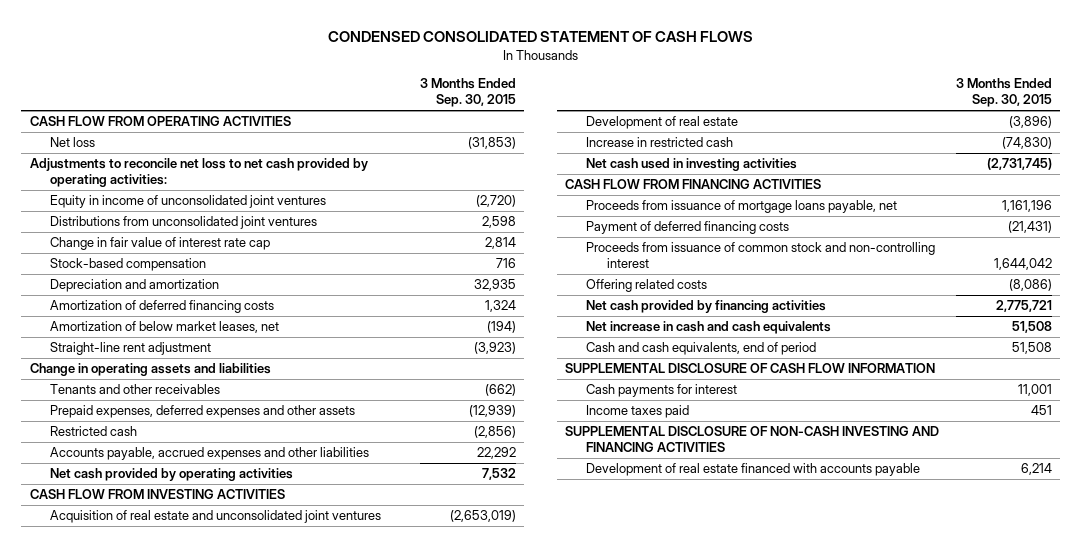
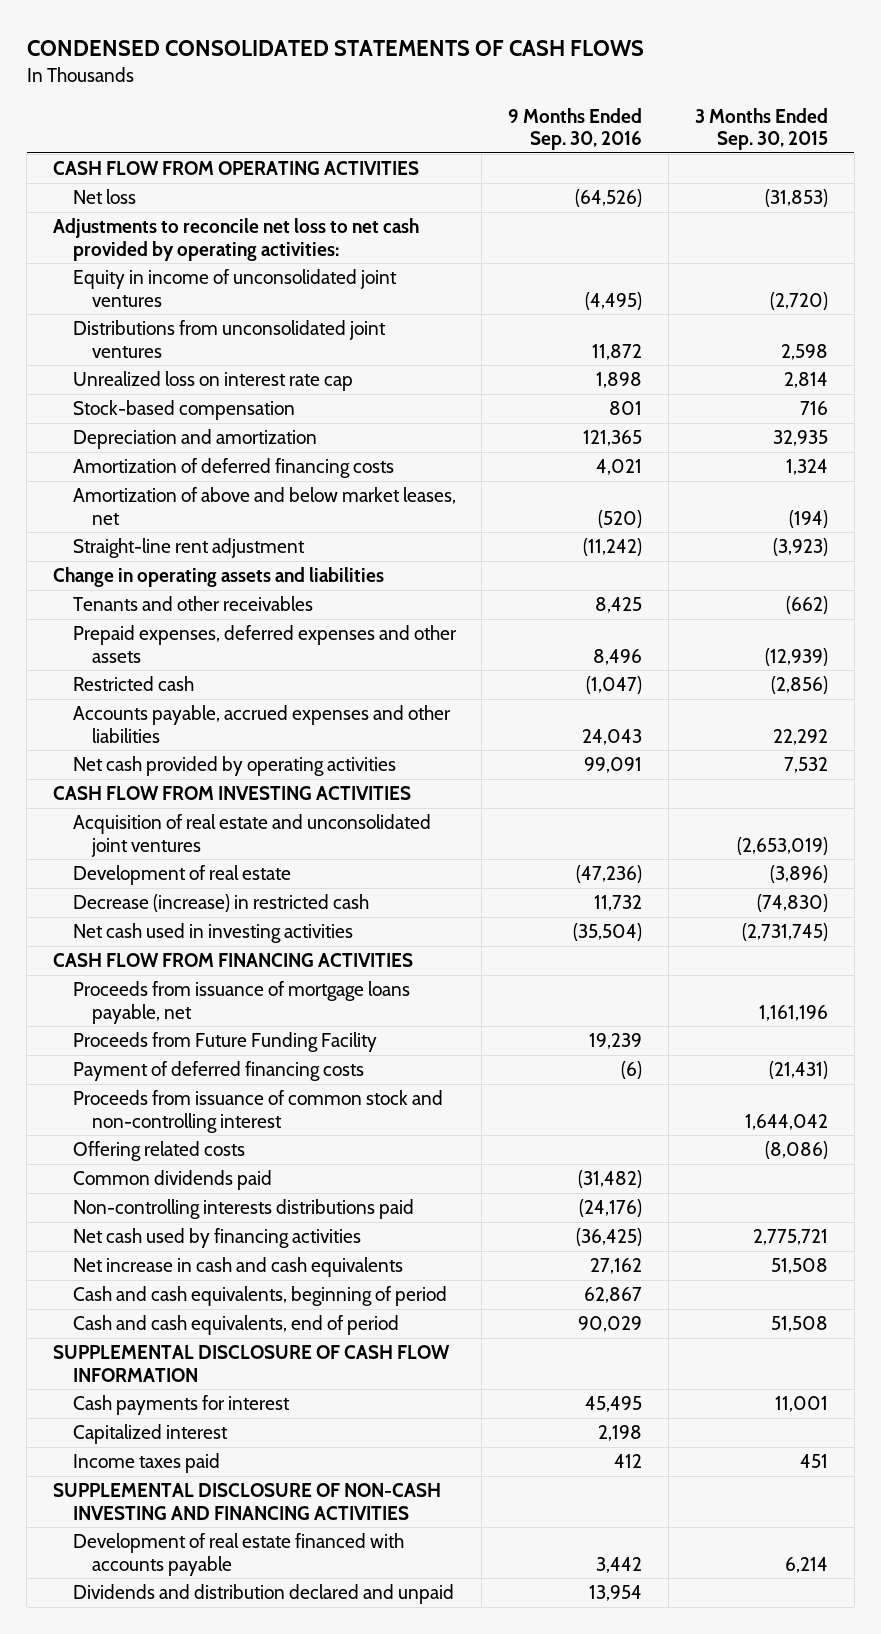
[327,30,753,42] CONDENSED CONSOLIDATED STATEMENT OF CASH FLOWS -> [26,40,644,57] CONDENSED CONSOLIDATED STATEMENTS OF CASH FLOWS
none -> [508,107,643,150] 9 Months Ended Sep. 30, 2016
[50,237,271,251] Change in fair value of interest rate cap -> [72,371,353,392] Unrealized loss on interest rate cap
[50,321,280,334] Amortization of below market leases, net -> [72,487,456,525] Amortization of above and below market leases, net
[586,137,734,148] Increase in restricted cash -> [72,894,369,913] Decrease (increase) in restricted cash
none -> [72,1032,377,1053] Proceeds from Future Funding Facility
none -> [72,1170,272,1191] Common dividends paid
none -> [72,1199,414,1220] Non-controlling interests distributions paid
[586,300,827,314] Net cash provided by financing activities -> [72,1228,361,1249] Net cash used by financing activities
none -> [72,1286,447,1307] Cash and cash equivalents, beginning of period
none -> [72,1424,228,1445] Capitalized interest
none -> [72,1584,454,1605] Dividends and distribution declared and unpaid

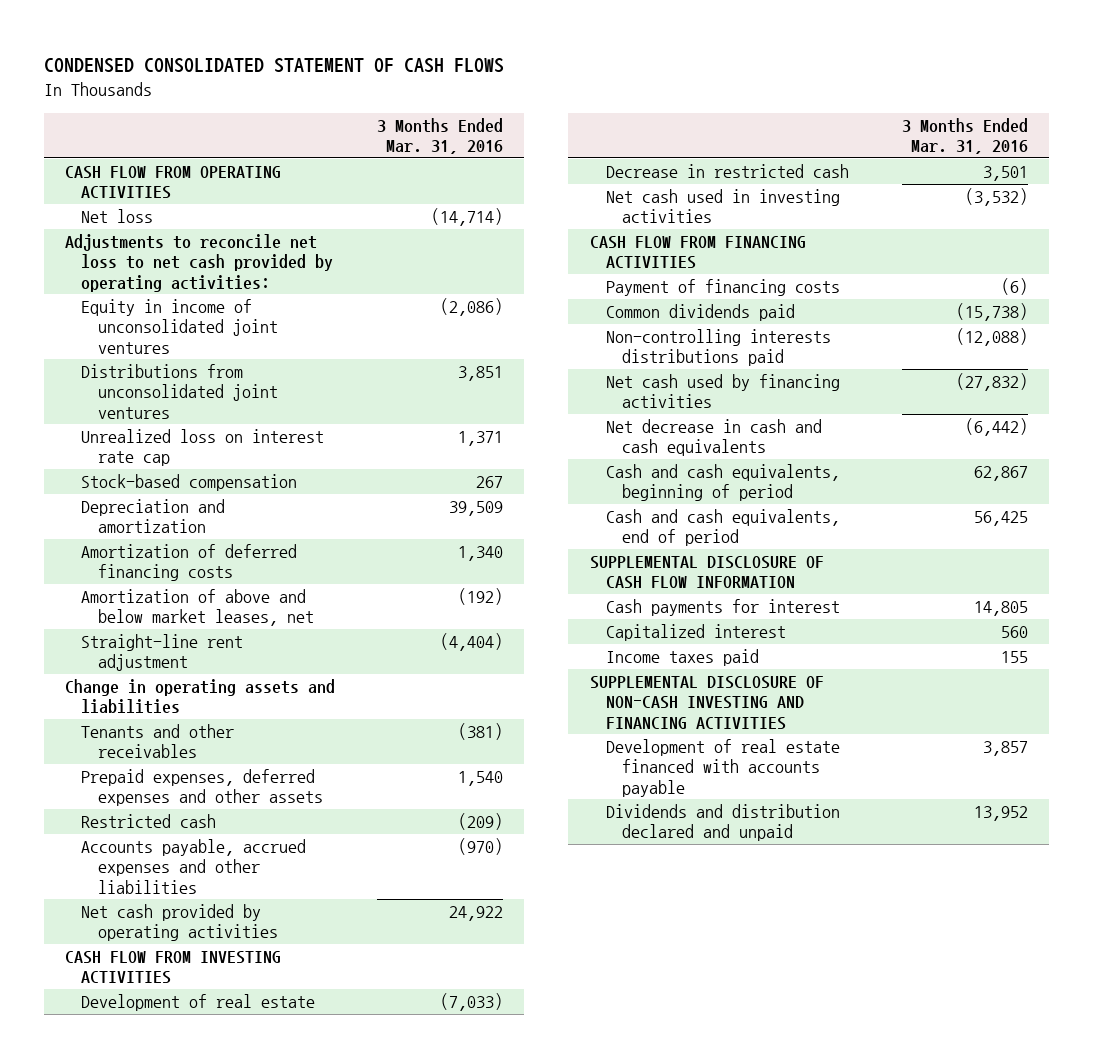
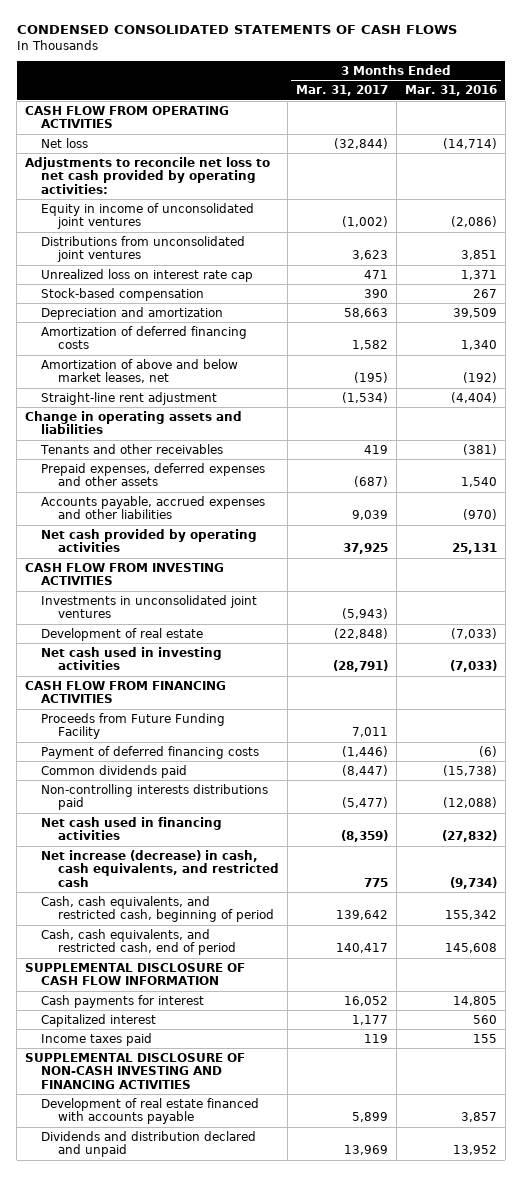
[44,58,505,74] CONDENSED CONSOLIDATED STATEMENT OF CASH FLOWS -> [16,25,457,35] CONDENSED CONSOLIDATED STATEMENTS OF CASH FLOWS
none -> [295,85,388,97] Mar. 31, 2017
[81,814,217,829] Restricted cash -> none
[449,906,504,922] 24,922 -> [451,543,497,555] 25,131
none -> [41,594,258,619] Investments in unconsolidated joint ventures
[605,164,849,179] Decrease in restricted cash -> none
[964,188,1028,207] (3,532) -> [449,660,497,673] (7,033)
none -> [41,712,226,740] Proceeds from Future Funding Facility
[605,279,840,297] Payment of financing costs -> [41,745,260,759] Payment of deferred financing costs
[605,374,840,409] Net cash used by financing activities -> [41,816,223,841] Net cash used in financing activities
[605,419,822,457] Net decrease in cash and cash equivalents -> [41,849,279,887] Net increase (decrease) in cash, cash equivalents, and restricted cash
[964,418,1028,437] (6,442) -> [449,876,497,889] (9,734)
[605,464,840,502] Cash and cash equivalents, beginning of period -> [41,895,274,923] Cash, cash equivalents, and restricted cash, beginning of period
[973,466,1028,482] 62,867 -> [444,910,497,921] 155,342
[605,509,840,547] Cash and cash equivalents, end of period -> [41,928,236,956] Cash, cash equivalents, and restricted cash, end of period
[973,511,1028,527] 56,425 -> [444,943,497,954] 145,608

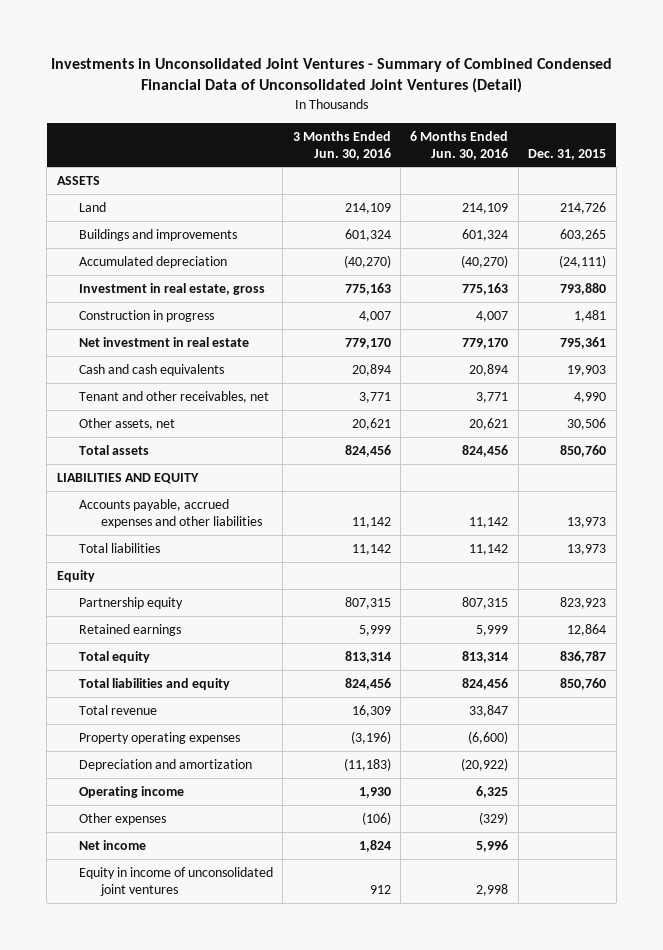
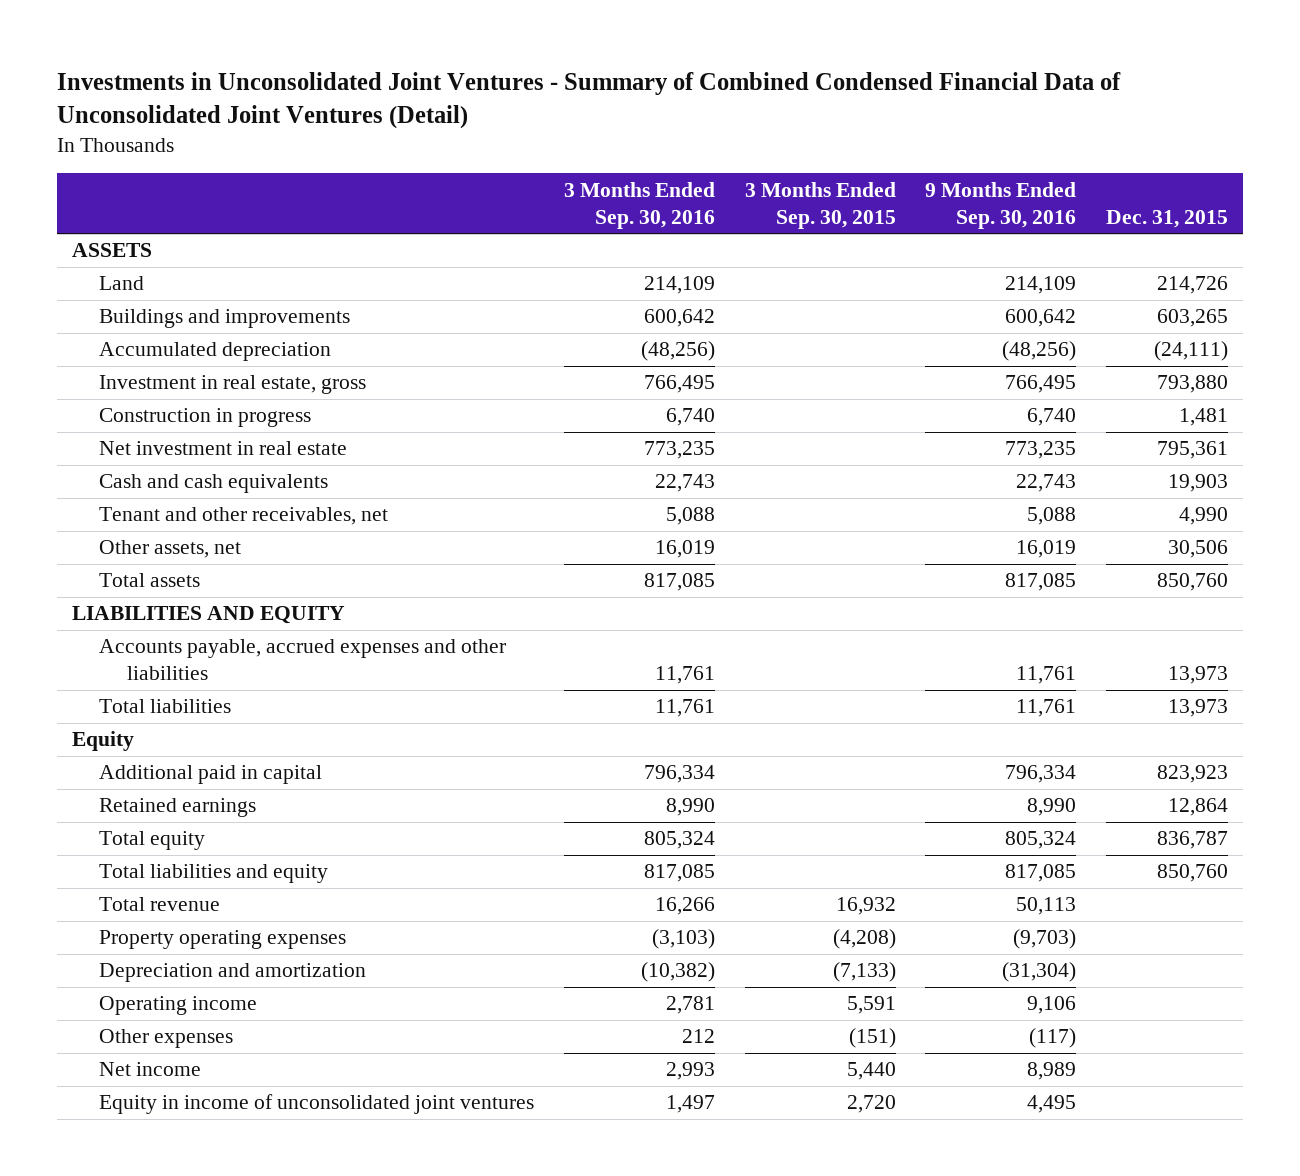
[292,130,391,160] 3 Months Ended Jun. 30, 2016 -> none
[410,130,509,160] 6 Months Ended Jun. 30, 2016 -> none
none -> [564,181,716,229] 3 Months Ended Sep. 30, 2016
none -> [744,181,896,229] 3 Months Ended Sep. 30, 2015
none -> [925,181,1077,229] 9 Months Ended Sep. 30, 2016
[78,596,183,609] Partnership equity -> [99,765,323,785] Additional paid in capital

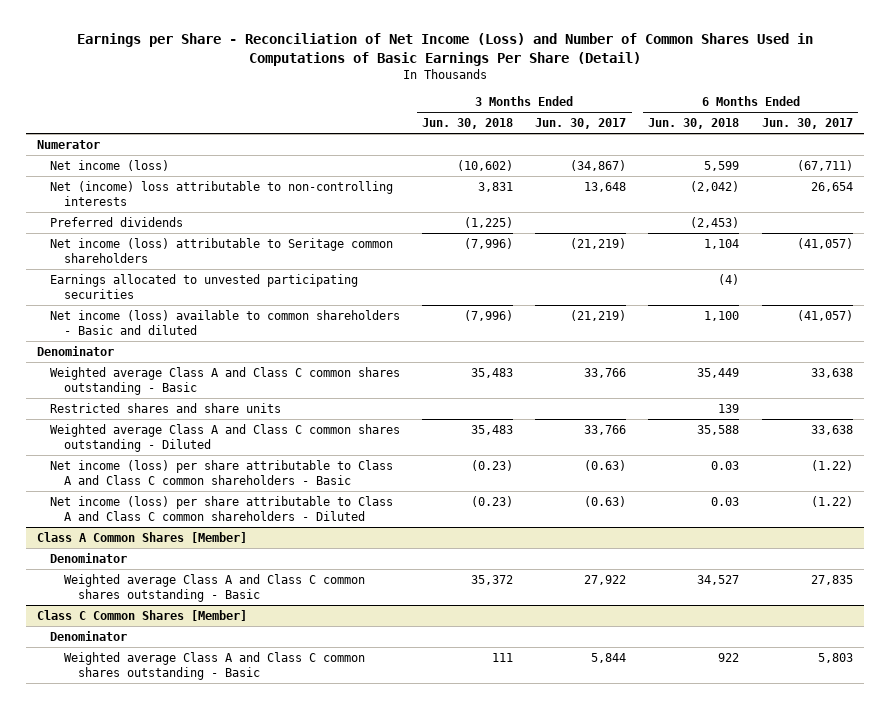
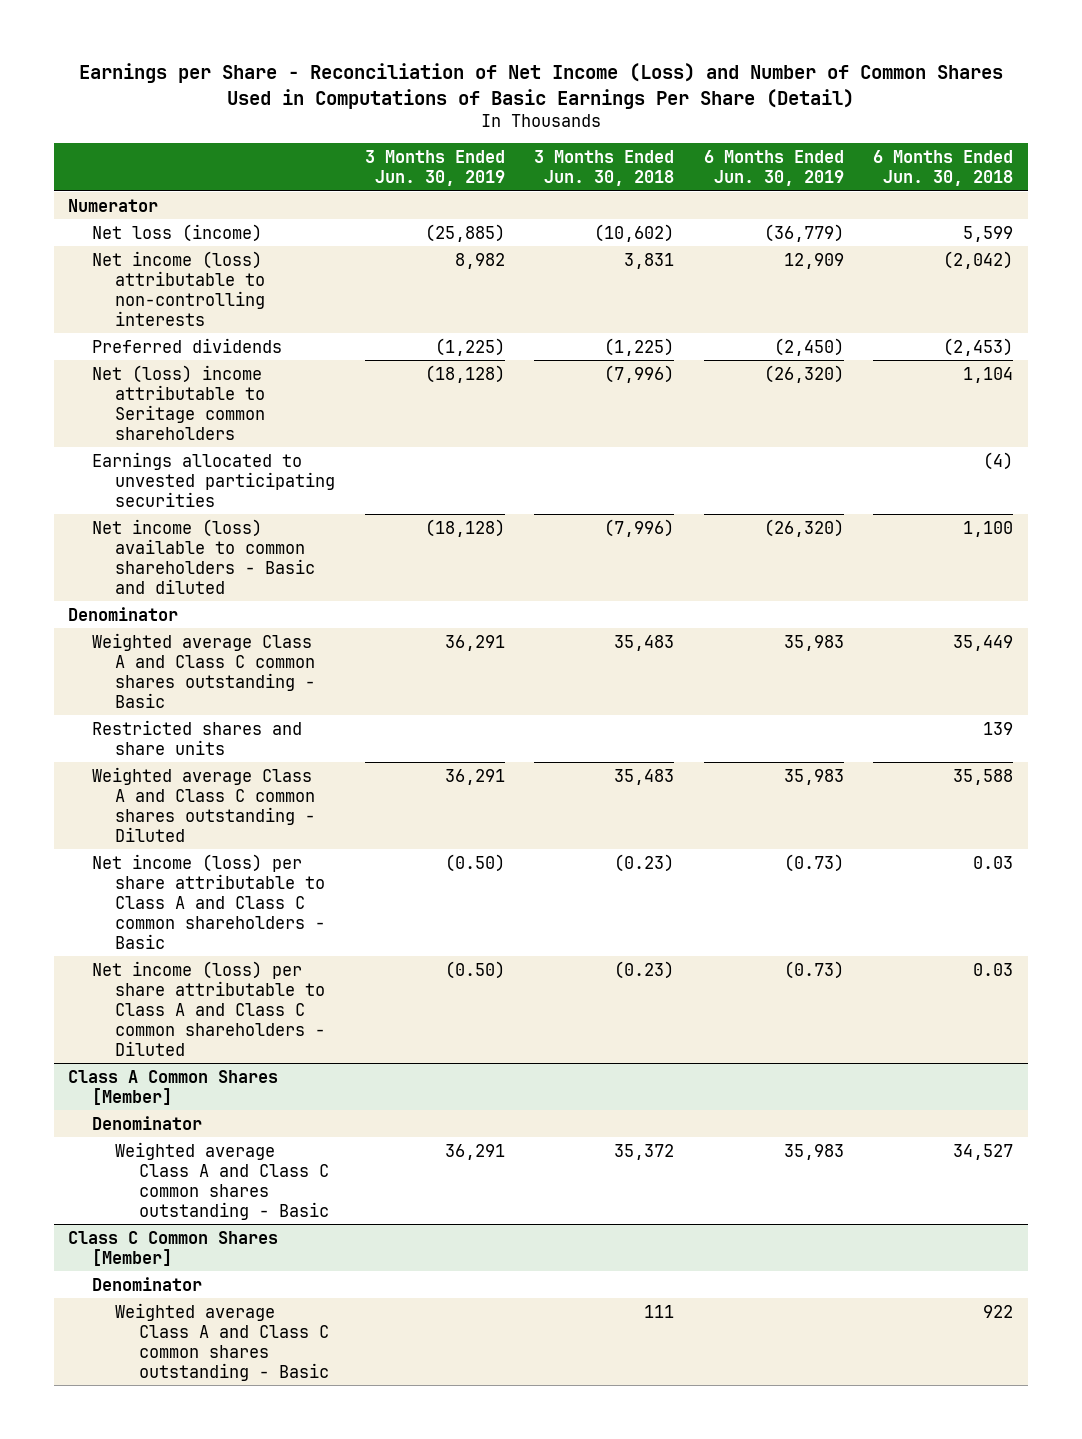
[535,117,627,129] Jun. 30, 2017 -> none
[761,117,853,129] Jun. 30, 2017 -> none
none -> [364,150,505,187] 3 Months Ended Jun. 30, 2019
none -> [703,150,844,187] 6 Months Ended Jun. 30, 2019
[50,159,170,171] Net income (loss) -> [91,223,262,242] Net loss (income)
[50,180,394,206] Net (income) loss attributable to non-controlling interests -> [91,250,266,326] Net income (loss) attributable to non-controlling interests
[50,237,394,263] Net income (loss) attributable to Seritage common shareholders -> [91,364,266,440] Net (loss) income attributable to Seritage common shareholders

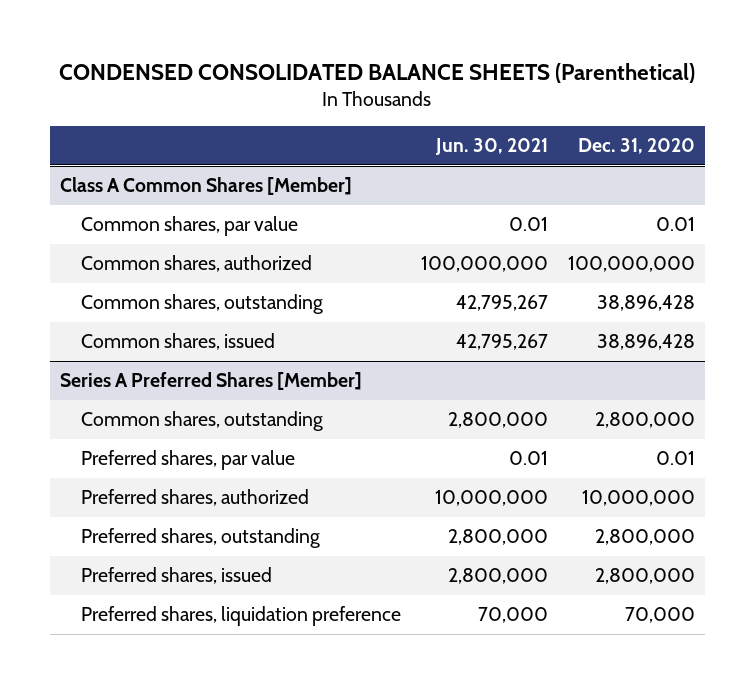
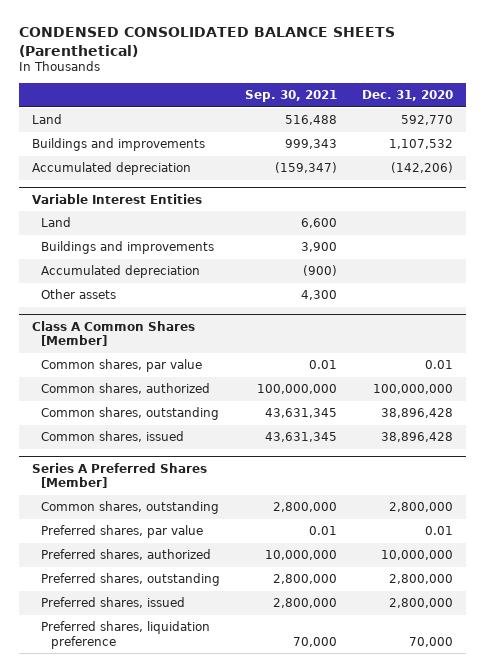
[435,138,549,156] Jun. 30, 2021 -> none
none -> [245,90,338,103] Sep. 30, 2021
none -> [31,114,62,125] Land
none -> [31,138,205,152] Buildings and improvements
none -> [31,162,191,176] Accumulated depreciation
none -> [31,193,202,204] Variable Interest Entities
none -> [41,217,72,228] Land
none -> [41,241,215,255] Buildings and improvements
none -> [41,265,201,279] Accumulated depreciation
none -> [41,289,117,300] Other assets

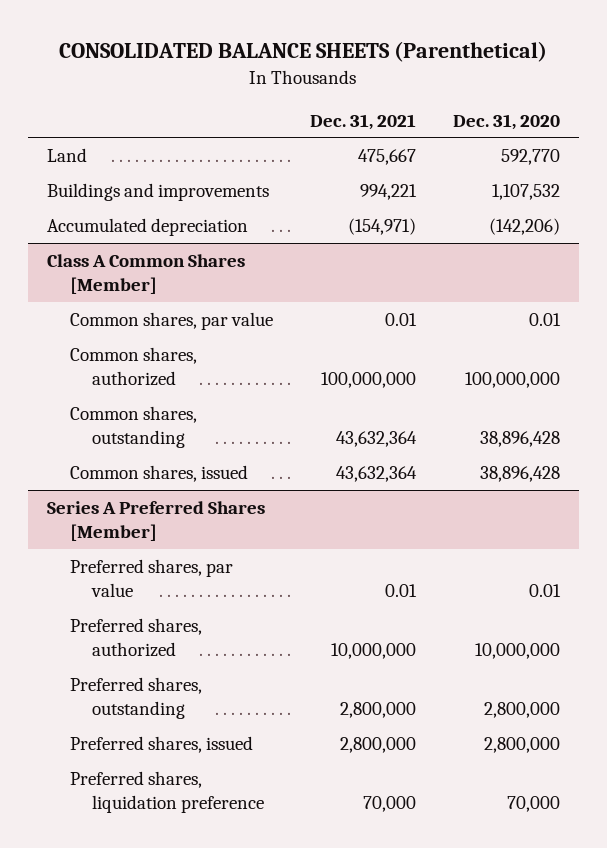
[19,27,396,57] CONDENSED CONSOLIDATED BALANCE SHEETS (Parenthetical) -> [59,40,548,62] CONSOLIDATED BALANCE SHEETS (Parenthetical)
[245,90,338,103] Sep. 30, 2021 -> none
none -> [309,113,416,130] Dec. 31, 2021
[31,193,202,204] Variable Interest Entities -> none
[41,217,72,228] Land -> none
[41,241,215,255] Buildings and improvements -> none
[41,265,201,279] Accumulated depreciation -> none
[41,289,117,300] Other assets -> none
[41,501,220,515] Common shares, outstanding -> none

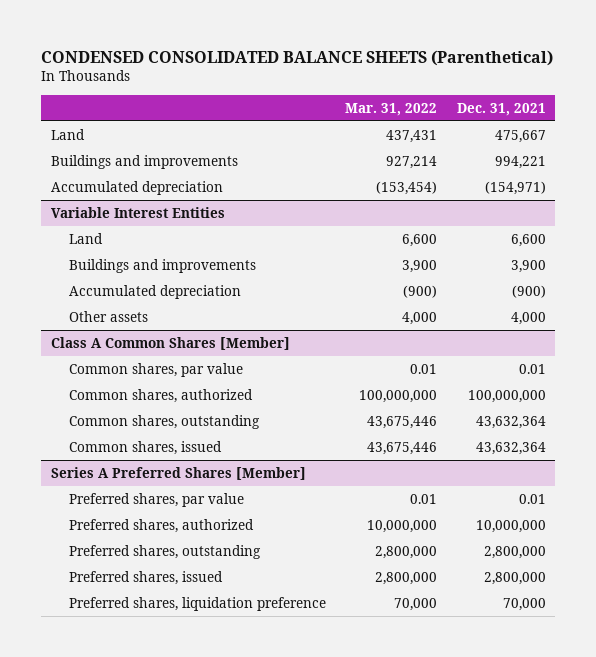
[59,40,548,62] CONSOLIDATED BALANCE SHEETS (Parenthetical) -> [41,49,554,66] CONDENSED CONSOLIDATED BALANCE SHEETS (Parenthetical)
[453,113,561,130] Dec. 31, 2020 -> none
none -> [345,102,438,116] Mar. 31, 2022
none -> [50,206,225,218] Variable Interest Entities
none -> [69,232,104,244] Land
none -> [69,258,257,273] Buildings and improvements
none -> [69,284,242,299] Accumulated depreciation
none -> [69,310,149,322] Other assets

